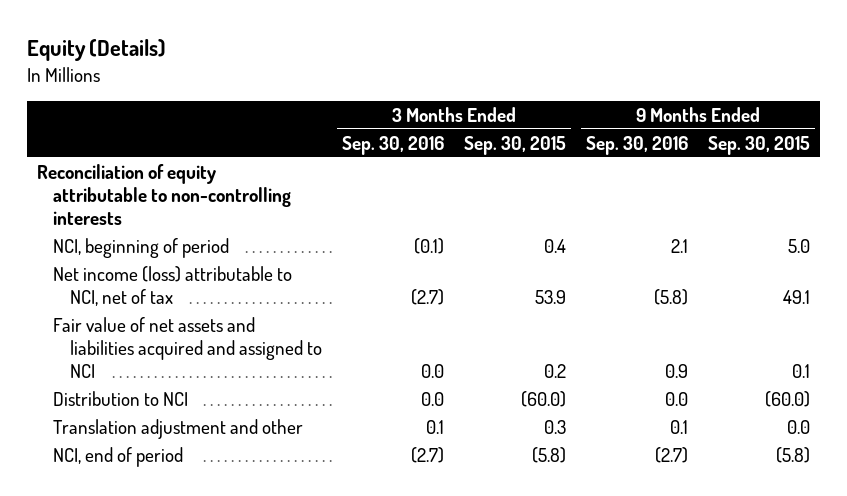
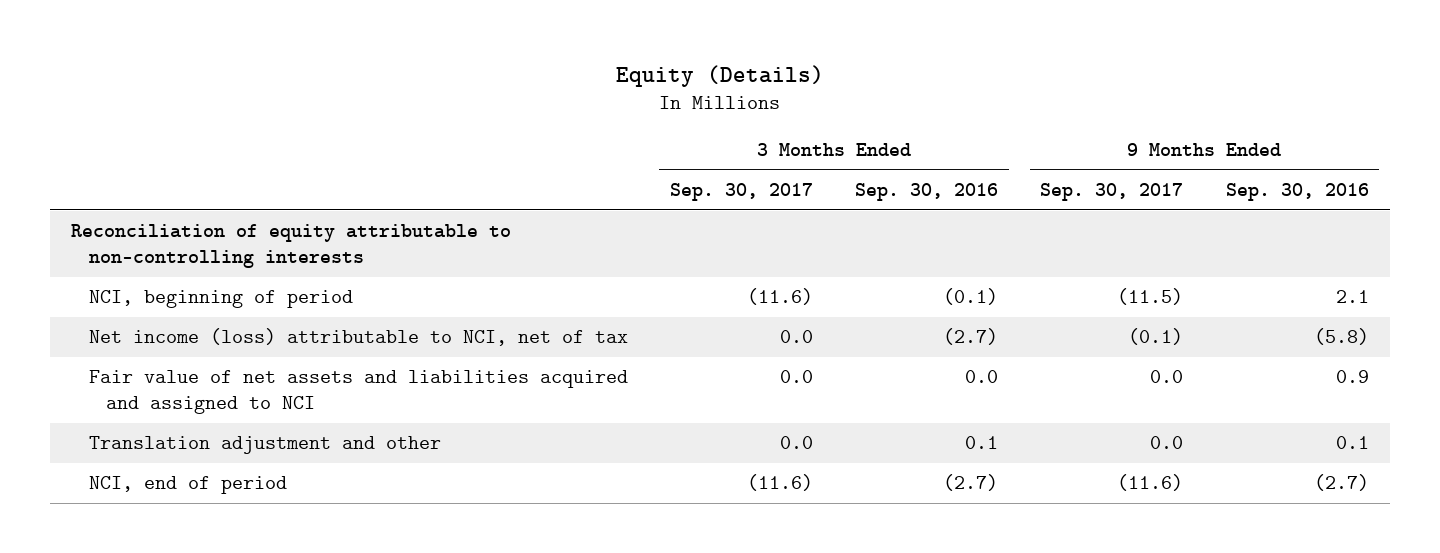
[464,135,567,155] Sep. 30, 2015 -> none
[708,135,811,155] Sep. 30, 2015 -> none
none -> [669,182,813,201] Sep. 30, 2017
none -> [1040,182,1184,201] Sep. 30, 2017
[53,390,189,406] Distribution to NCI -> none

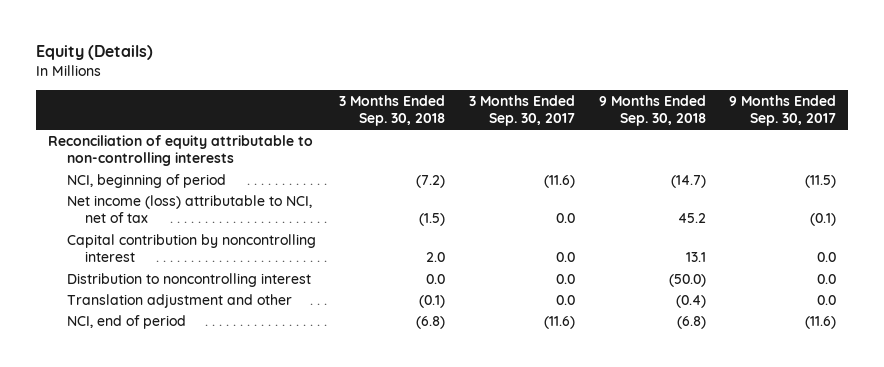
[855,182,999,201] Sep. 30, 2016 -> none
[1225,182,1369,201] Sep. 30, 2016 -> none
none -> [339,94,446,127] 3 Months Ended Sep. 30, 2018
none -> [598,94,706,127] 9 Months Ended Sep. 30, 2018
[88,370,628,414] Fair value of net assets and liabilities acquired and assigned to NCI -> [66,233,316,263] Capital contribution by noncontrolling interest
none -> [66,272,311,287] Distribution to noncontrolling interest

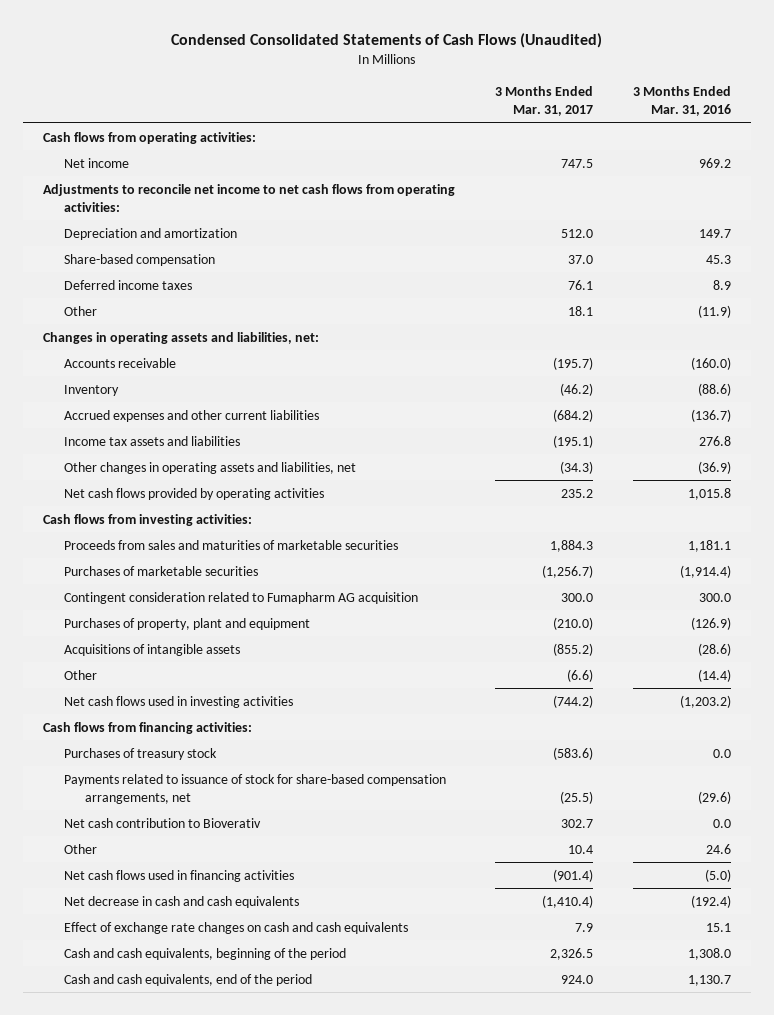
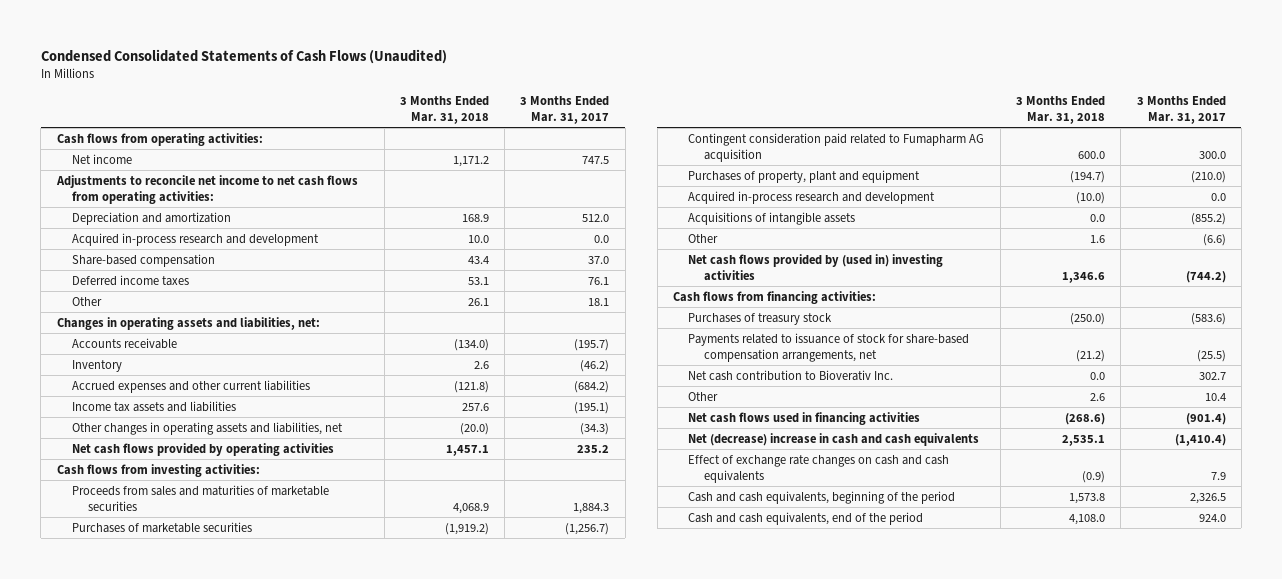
[632,86,731,117] 3 Months Ended Mar. 31, 2016 -> none
none -> [399,95,489,125] 3 Months Ended Mar. 31, 2018
none -> [72,232,320,246] Acquired in-process research and development
[64,591,419,604] Contingent consideration related to Fumapharm AG acquisition -> [688,132,985,162] Contingent consideration paid related to Fumapharm AG acquisition
none -> [688,190,936,204] Acquired in-process research and development
[64,695,294,708] Net cash flows used in investing activities -> [688,253,944,281] Net cash flows provided by (used in) investing activities
[64,817,262,828] Net cash contribution to Bioverativ -> [688,369,894,381] Net cash contribution to Bioverativ Inc.
[64,895,300,908] Net decrease in cash and cash equivalents -> [688,432,980,446] Net (decrease) increase in cash and cash equivalents

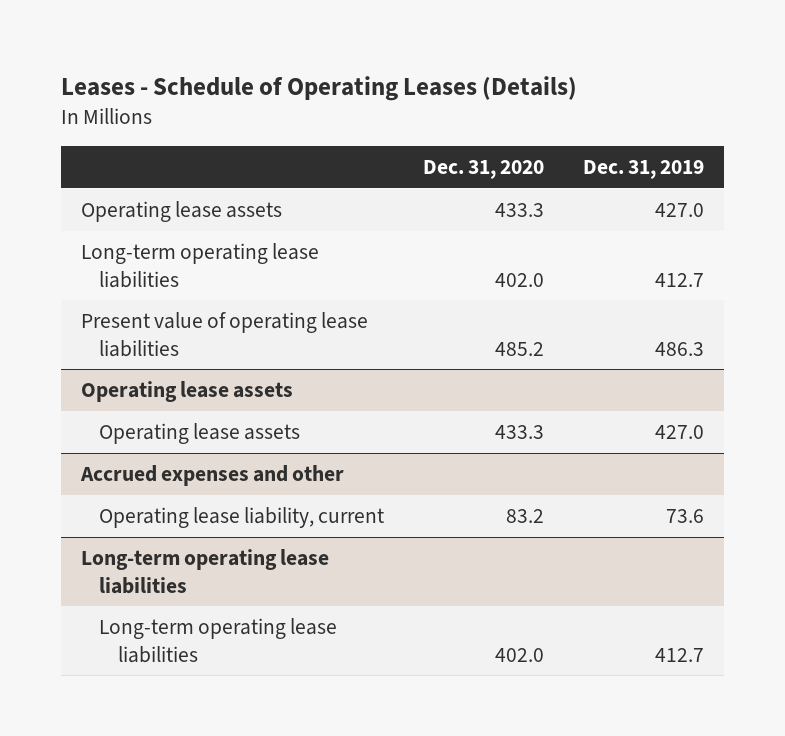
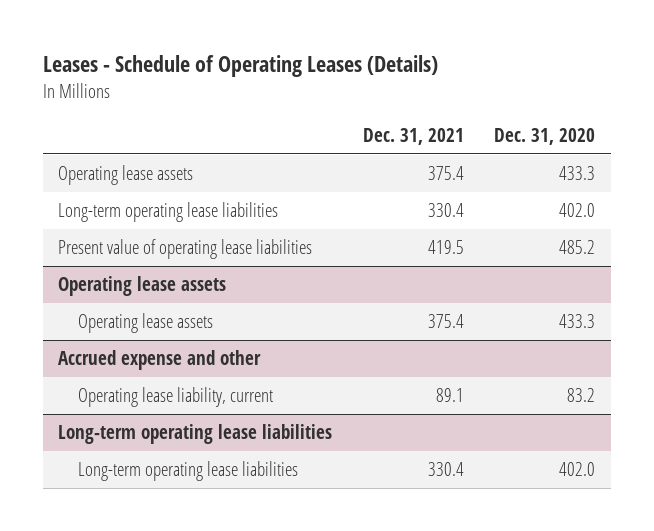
[583,159,705,179] Dec. 31, 2019 -> none
none -> [362,127,464,145] Dec. 31, 2021
[79,465,344,487] Accrued expenses and other -> [58,350,262,371] Accrued expense and other

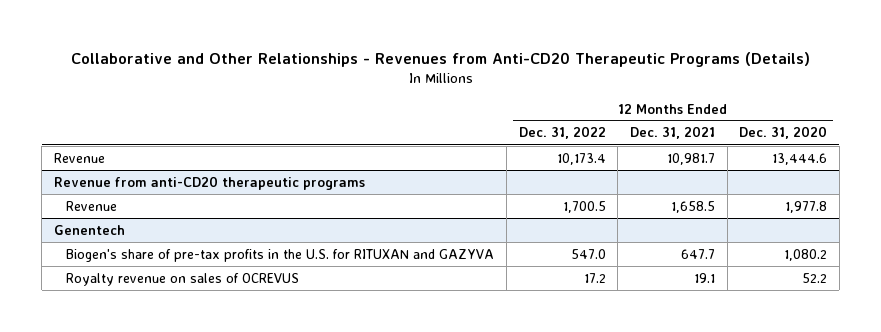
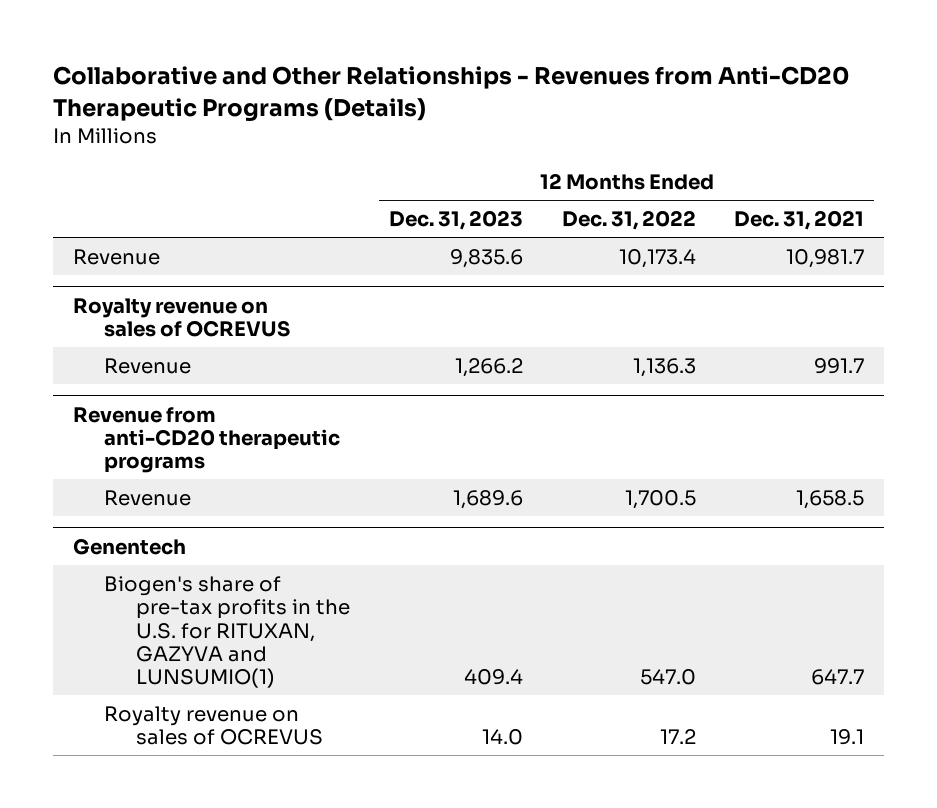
[739,126,828,140] Dec. 31, 2020 -> none
none -> [388,210,523,231] Dec. 31, 2023
none -> [72,297,291,337] Royalty revenue on sales of OCREVUS
none -> [104,357,192,374] Revenue
[66,248,495,262] Biogen's share of pre-tax profits in the U.S. for RITUXAN and GAZYVA -> [104,575,350,689] Biogen's share of pre-tax profits in the U.S. for RITUXAN, GAZYVA and LUNSUMIO(1)

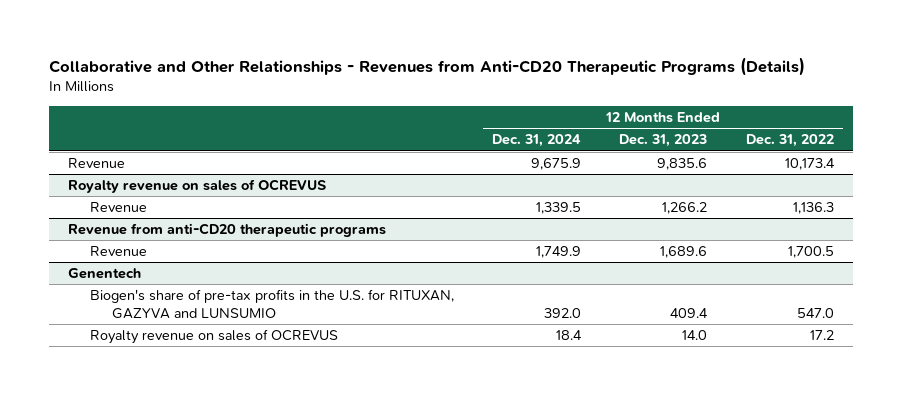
[734,210,865,231] Dec. 31, 2021 -> none
none -> [492,134,582,148] Dec. 31, 2024
[104,575,350,689] Biogen's share of pre-tax profits in the U.S. for RITUXAN, GAZYVA and LUNSUMIO(1) -> [90,289,455,319] Biogen's share of pre-tax profits in the U.S. for RITUXAN, GAZYVA and LUNSUMIO

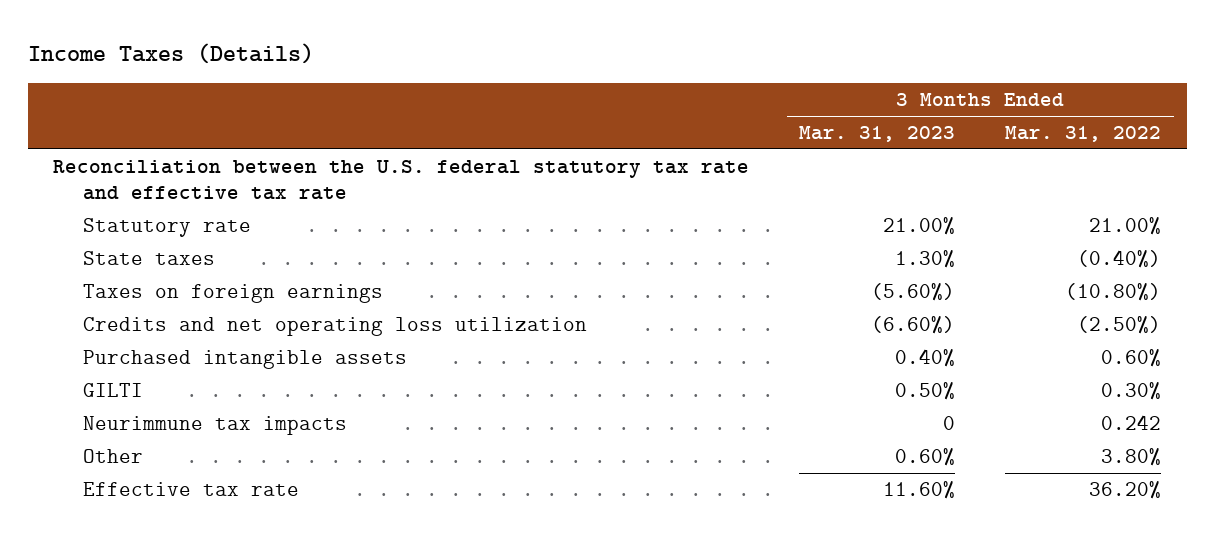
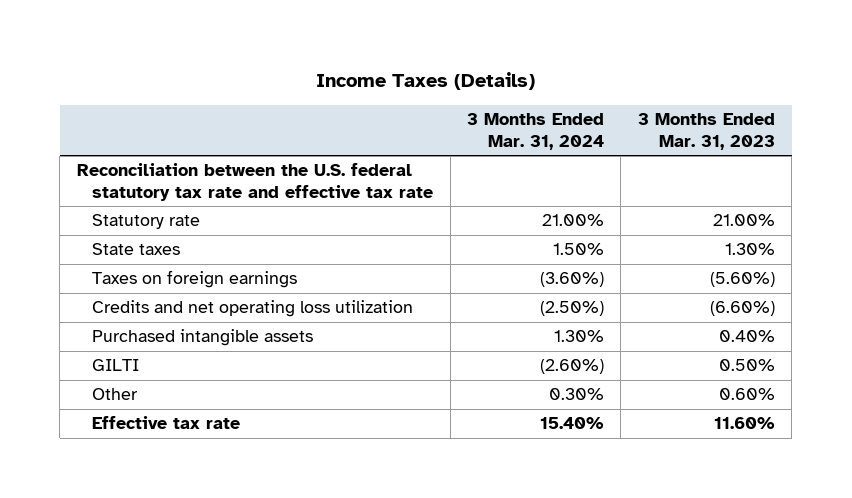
[1005,126,1162,143] Mar. 31, 2022 -> none
none -> [467,113,605,150] 3 Months Ended Mar. 31, 2024
[82,416,347,436] Neurimmune tax impacts -> none

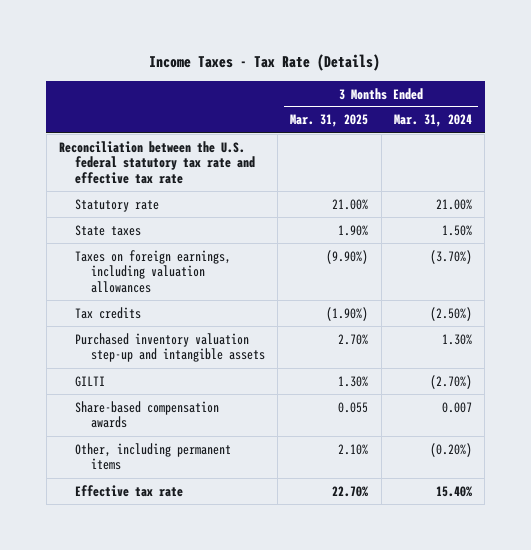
[315,72,535,91] Income Taxes (Details) -> [149,54,381,72] Income Taxes - Tax Rate (Details)
[637,113,775,150] 3 Months Ended Mar. 31, 2023 -> none
none -> [290,114,369,128] Mar. 31, 2025
[92,270,298,289] Taxes on foreign earnings -> [75,249,232,294] Taxes on foreign earnings, including valuation allowances
[540,272,605,288] (3.60%) -> [429,249,472,264] (3.70%)
[92,300,414,318] Credits and net operating loss utilization -> [75,306,142,319] Tax credits
[92,329,314,347] Purchased intangible assets -> [75,332,266,363] Purchased inventory valuation step-up and intangible assets
[540,359,605,375] (2.60%) -> [429,374,472,389] (2.70%)
none -> [75,400,220,429] Share-based compensation awards
[92,388,139,401] Other -> [75,442,232,471] Other, including permanent items
[549,388,605,401] 0.30% -> [429,442,472,457] (0.20%)

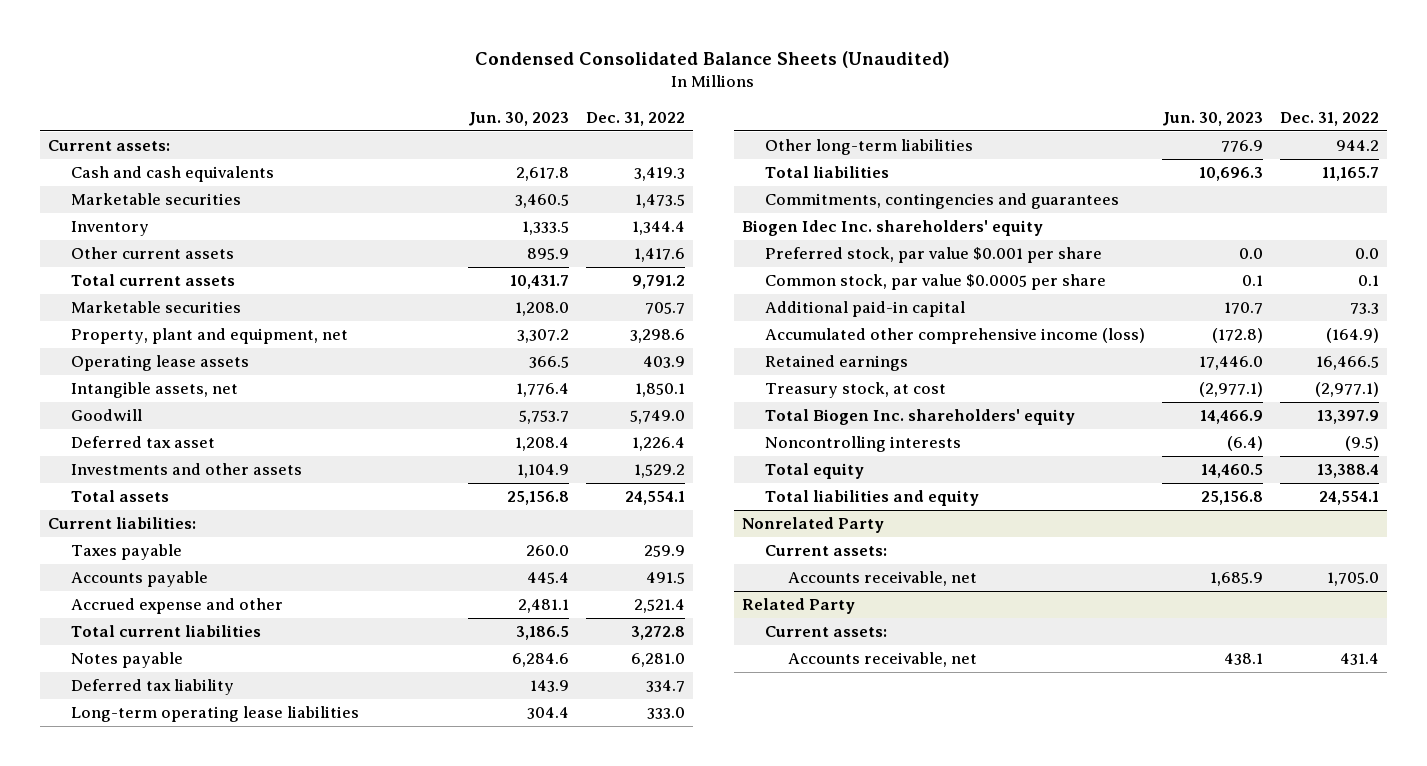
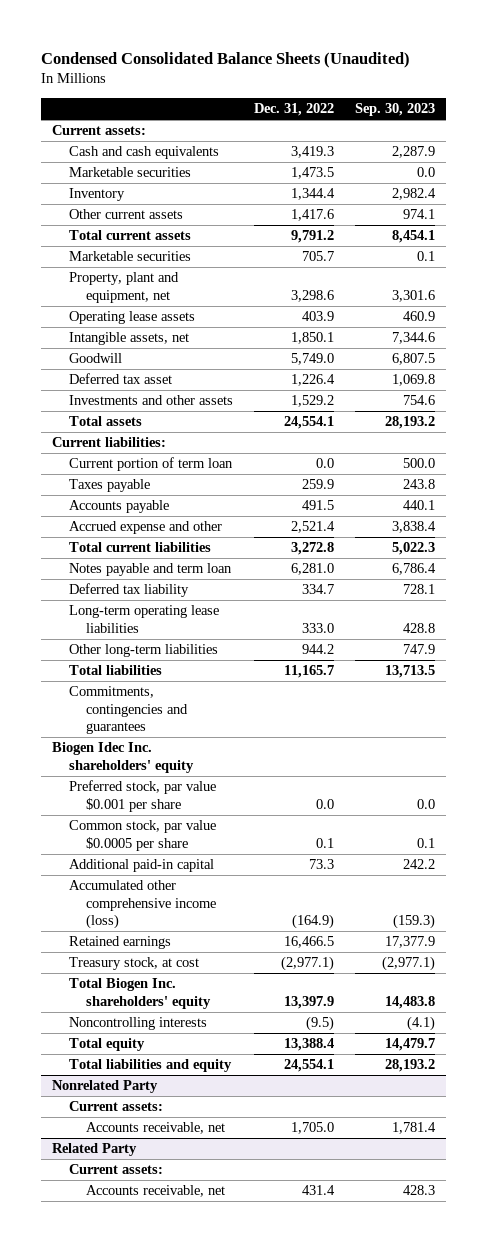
[467,111,569,126] Jun. 30, 2023 -> none
none -> [355,103,436,117] Sep. 30, 2023
none -> [68,457,233,472] Current portion of term loan
[71,652,184,669] Notes payable -> [68,563,232,577] Notes payable and term loan

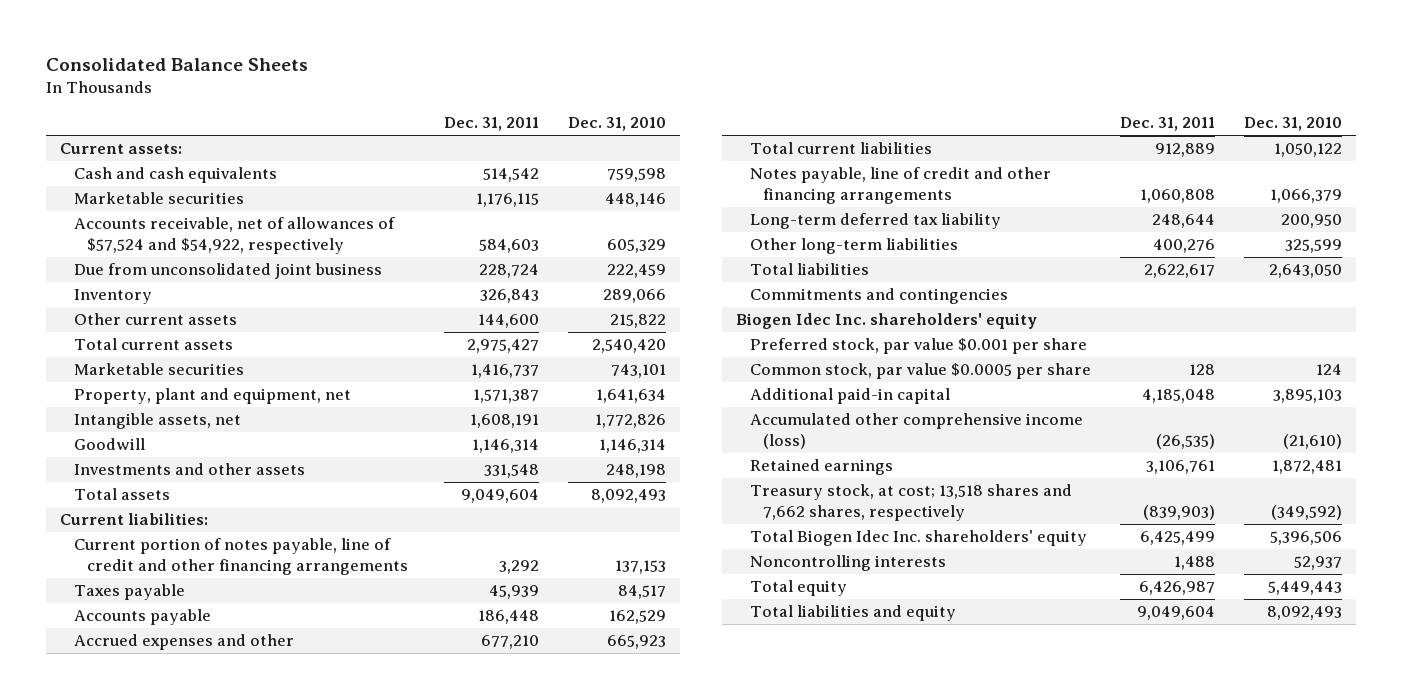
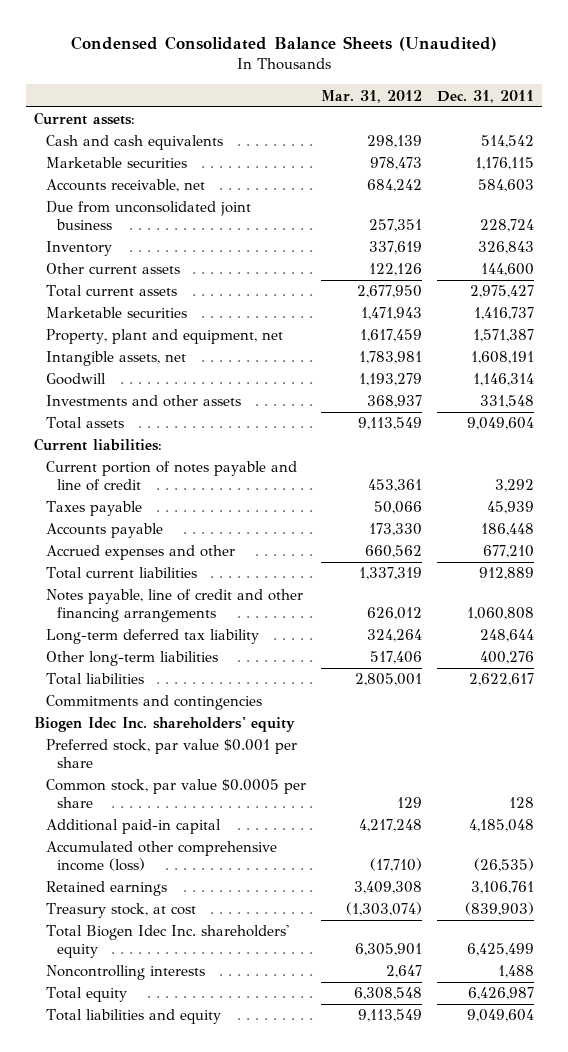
[45,58,308,72] Consolidated Balance Sheets -> [71,36,498,52] Condensed Consolidated Balance Sheets (Unaudited)
[567,117,666,132] Dec. 31, 2010 -> none
none -> [320,89,422,103] Mar. 31, 2012
[73,217,395,255] Accounts receivable, net of allowances of $57,524 and $54,922, respectively -> [45,179,205,193] Accounts receivable, net
[73,538,409,576] Current portion of notes payable, line of credit and other financing arrangements -> [45,461,297,491] Current portion of notes payable and line of credit
[749,484,1072,522] Treasury stock, at cost; 13,518 shares and 7,662 shares, respectively -> [45,903,196,919] Treasury stock, at cost

